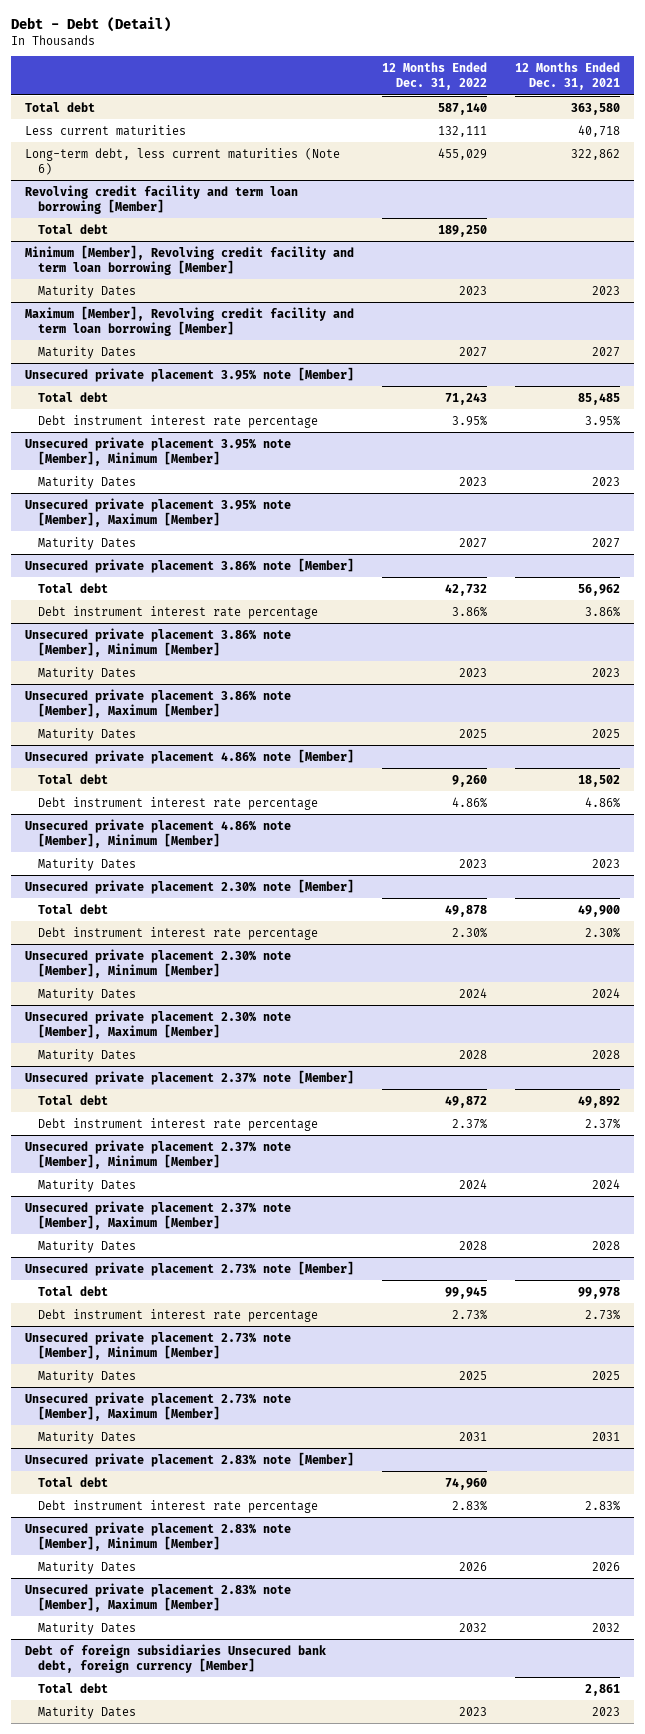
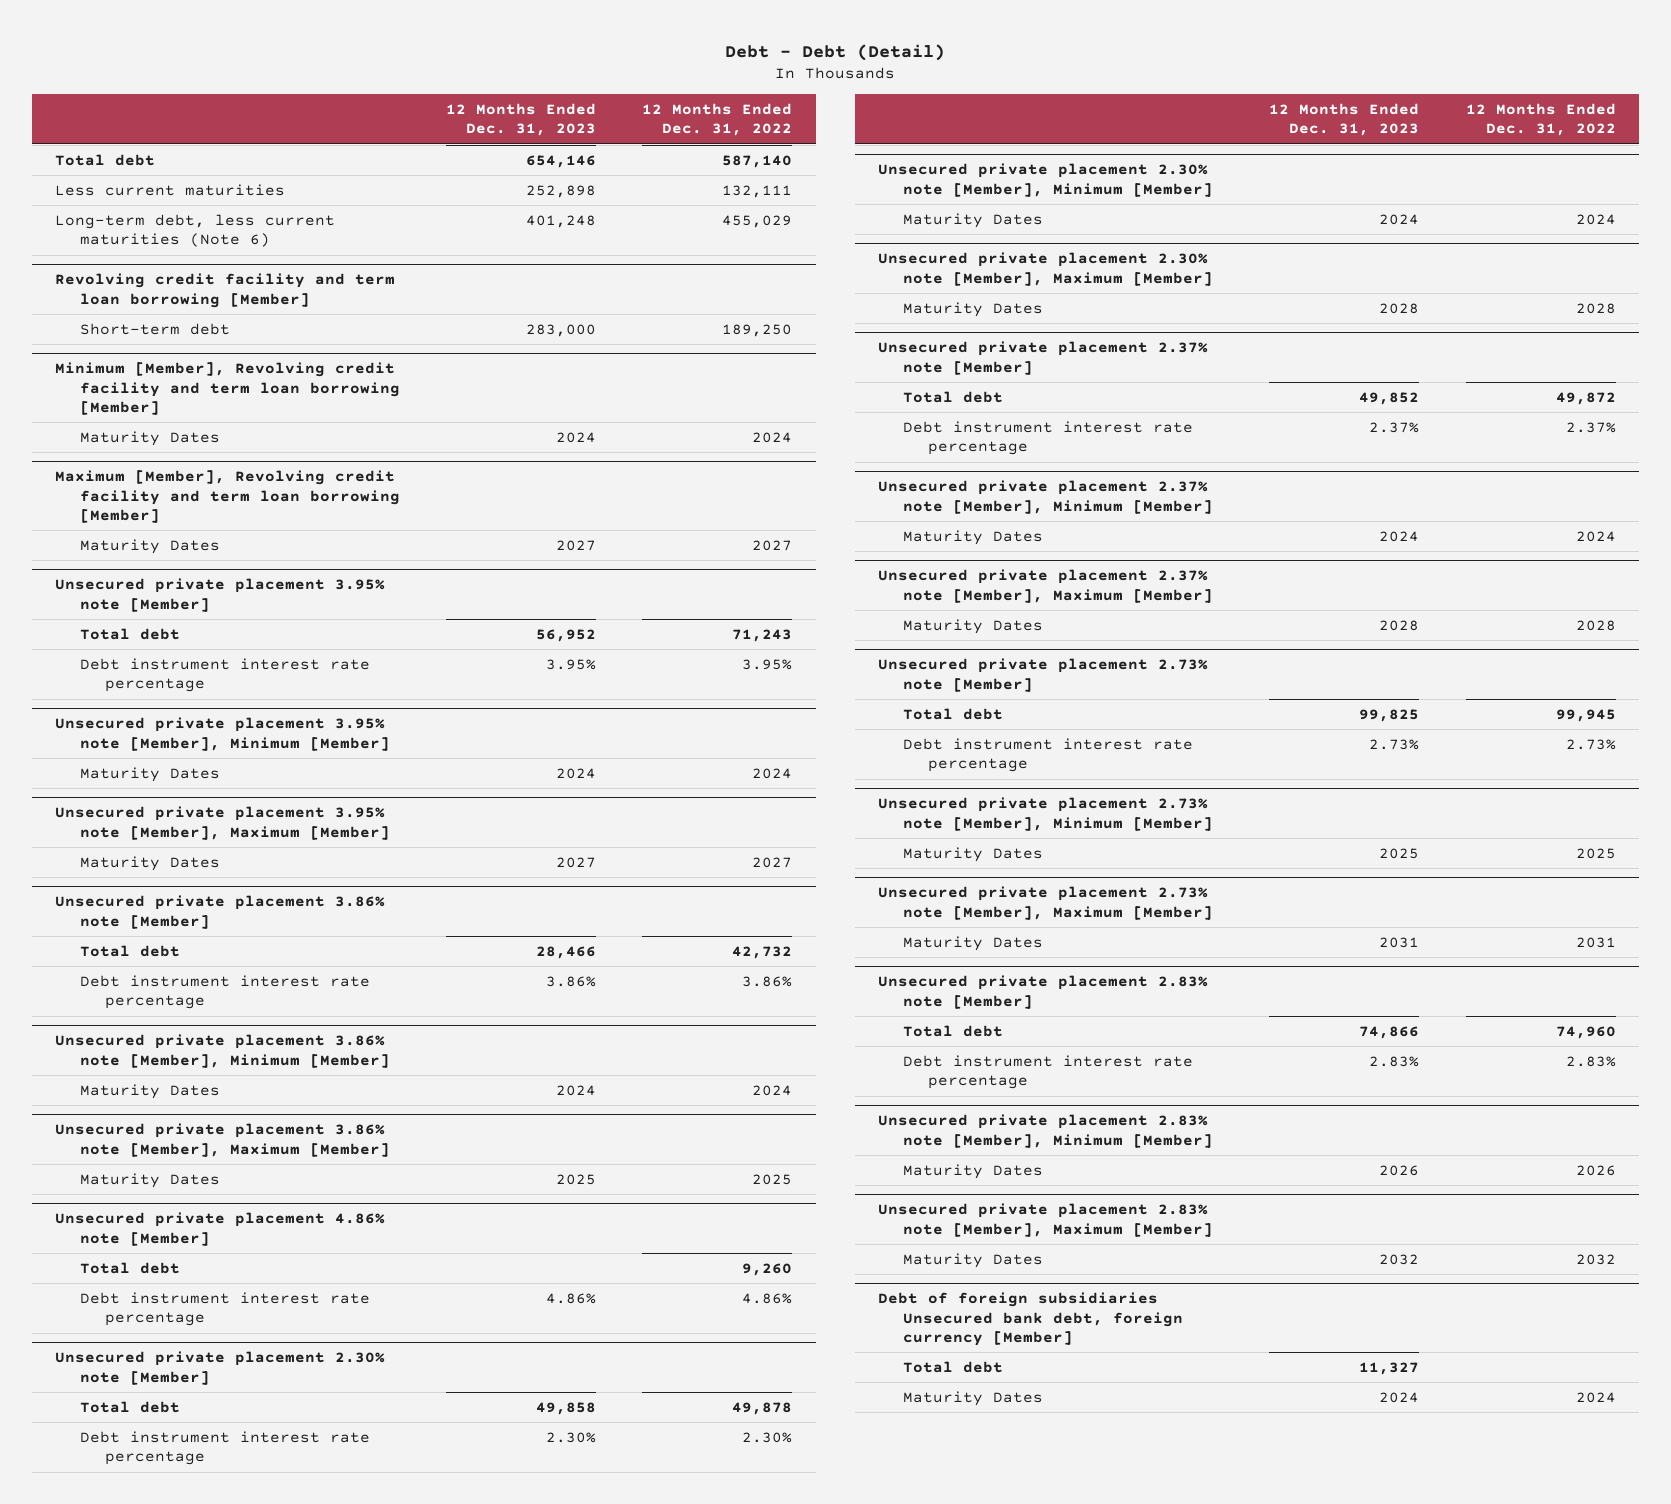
[515,62,621,91] 12 Months Ended Dec. 31, 2021 -> none
none -> [446,103,597,137] 12 Months Ended Dec. 31, 2023
[37,223,108,234] Total debt -> [79,322,230,335] Short-term debt
[458,285,487,295] 2023 -> [752,431,793,443] 2024
[458,476,487,486] 2023 -> [752,767,793,779] 2024
[458,667,487,677] 2023 -> [752,1084,793,1096] 2024
[24,818,291,848] Unsecured private placement 4.86% note [Member], Minimum [Member] -> none
[37,857,136,871] Maturity Dates -> none
[458,1706,487,1716] 2023 -> [1575,1391,1616,1403] 2024

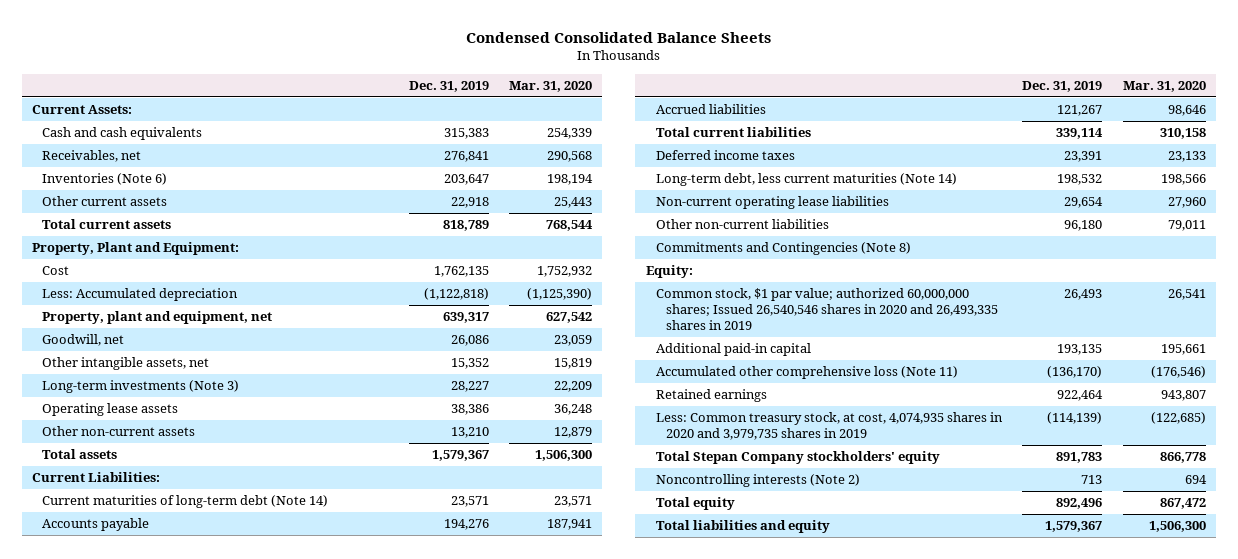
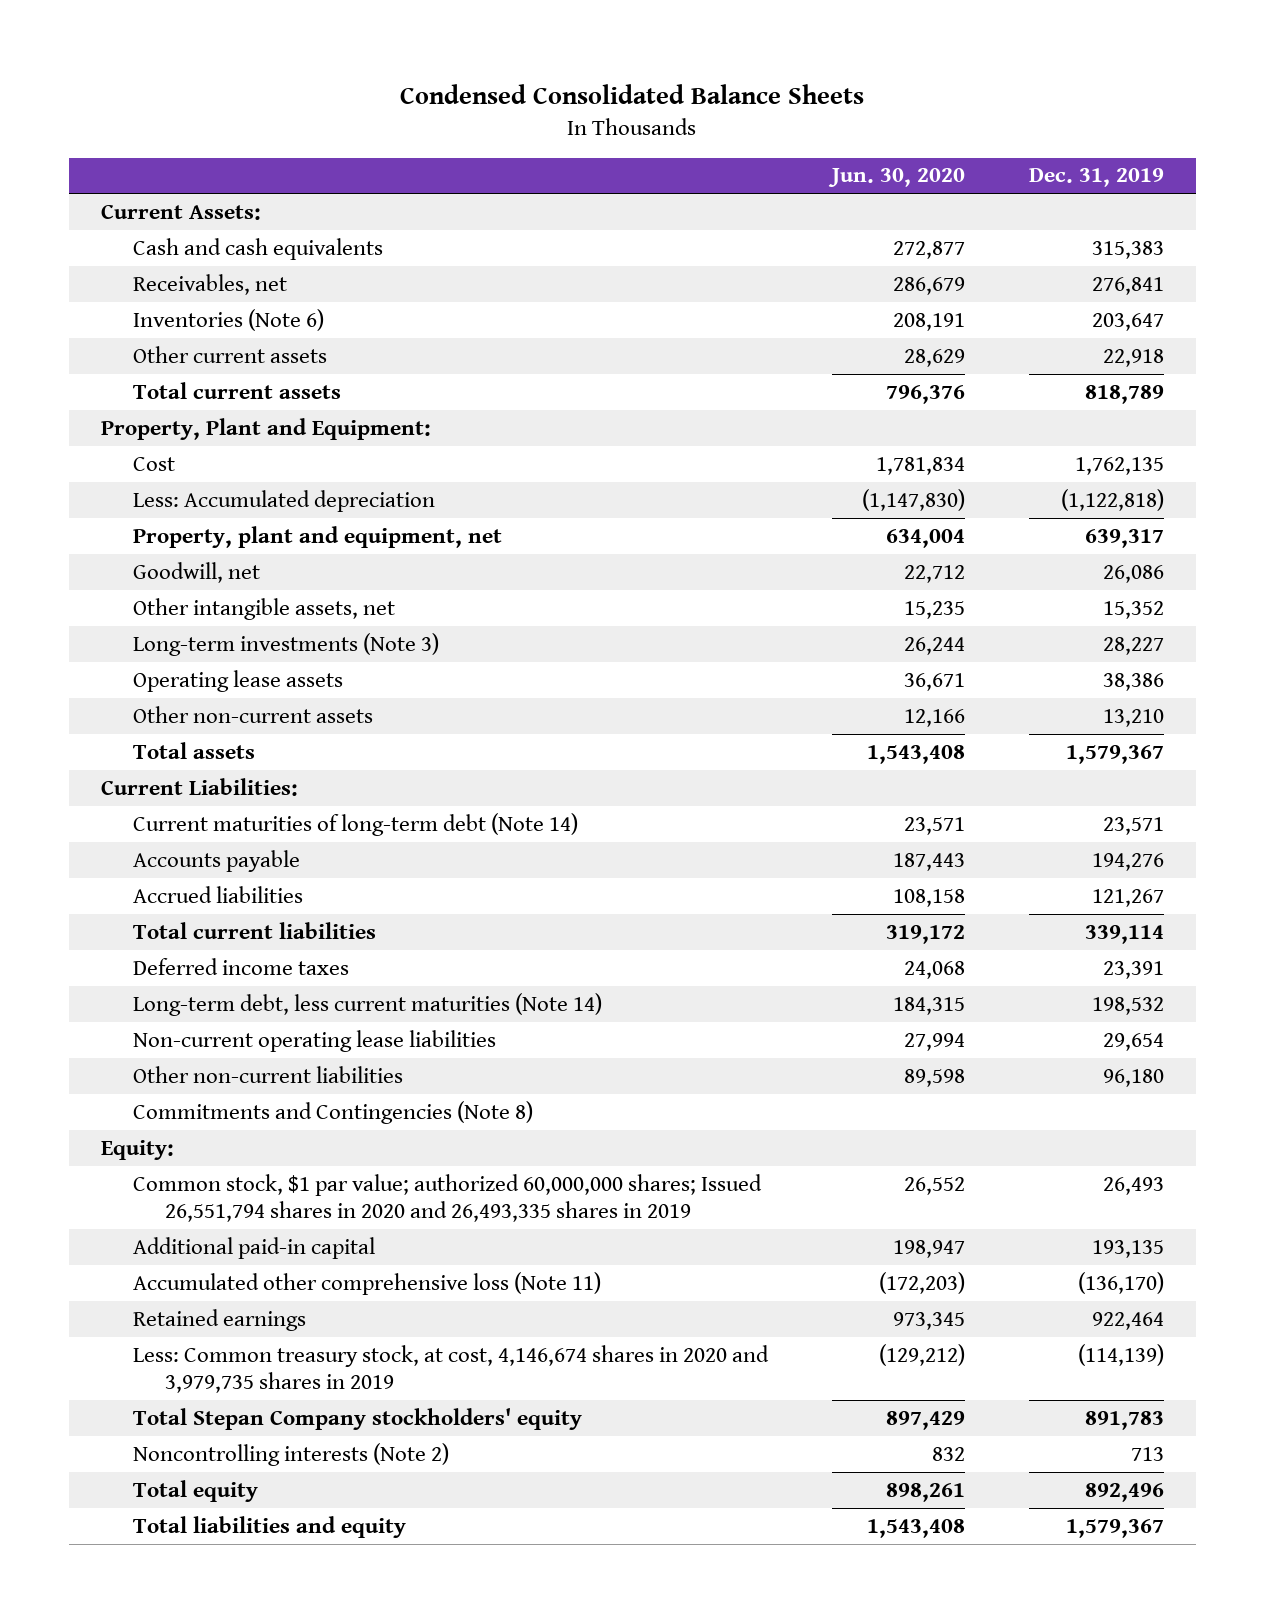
[509,80,593,92] Mar. 31, 2020 -> none
none -> [827,168,965,188] Jun. 30, 2020
[655,288,998,331] Common stock, $1 par value; authorized 60,000,000 shares; Issued 26,540,546 shares in 2020 and 26,493,335 shares in 2019 -> [132,1173,762,1222] Common stock, $1 par value; authorized 60,000,000 shares; Issued 26,551,794 shares in 2020 and 26,493,335 shares in 2019
[655,412,1003,441] Less: Common treasury stock, at cost, 4,074,935 shares in 2020 and 3,979,735 shares in 2019 -> [132,1344,769,1393] Less: Common treasury stock, at cost, 4,146,674 shares in 2020 and 3,979,735 shares in 2019

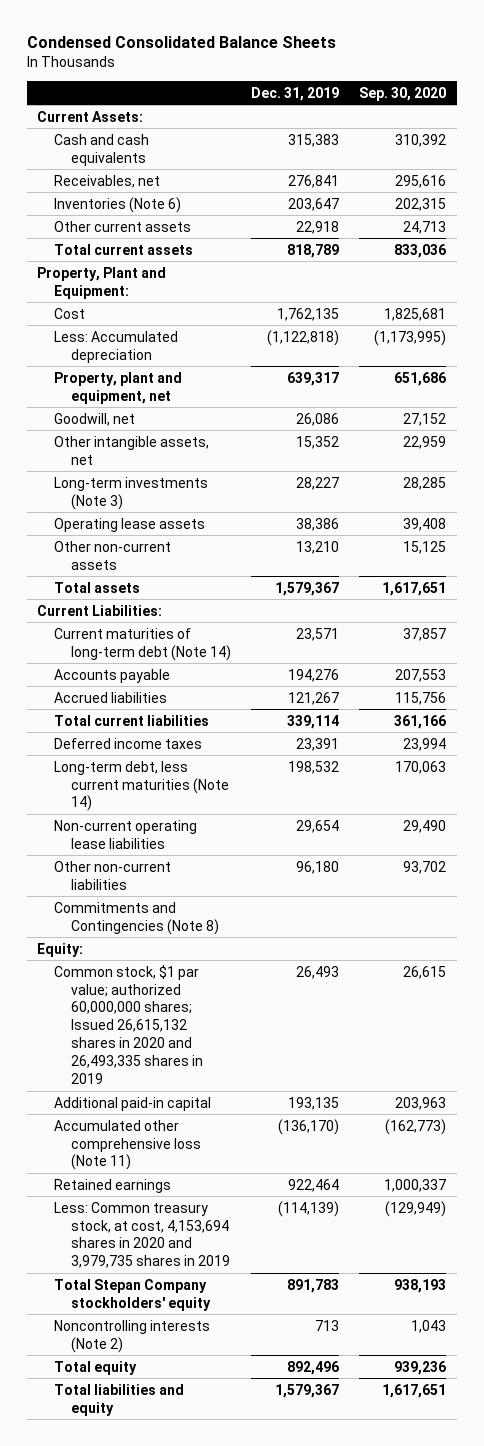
[827,168,965,188] Jun. 30, 2020 -> none
none -> [359,86,447,101] Sep. 30, 2020
[132,1173,762,1222] Common stock, $1 par value; authorized 60,000,000 shares; Issued 26,551,794 shares in 2020 and 26,493,335 shares in 2019 -> [53,964,203,1084] Common stock, $1 par value; authorized 60,000,000 shares; Issued 26,615,132 shares in 2020 and 26,493,335 shares in 2019
[132,1344,769,1393] Less: Common treasury stock, at cost, 4,146,674 shares in 2020 and 3,979,735 shares in 2019 -> [53,1201,230,1269] Less: Common treasury stock, at cost, 4,153,694 shares in 2020 and 3,979,735 shares in 2019

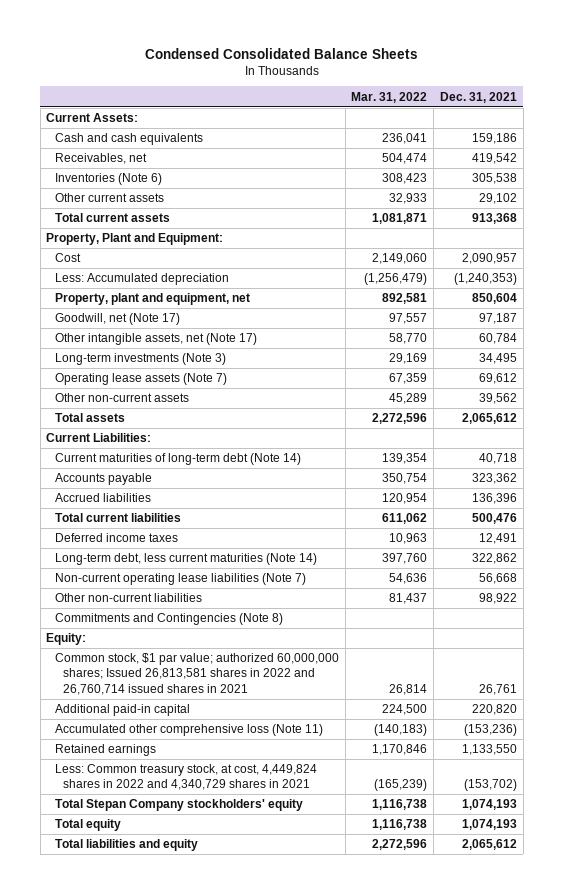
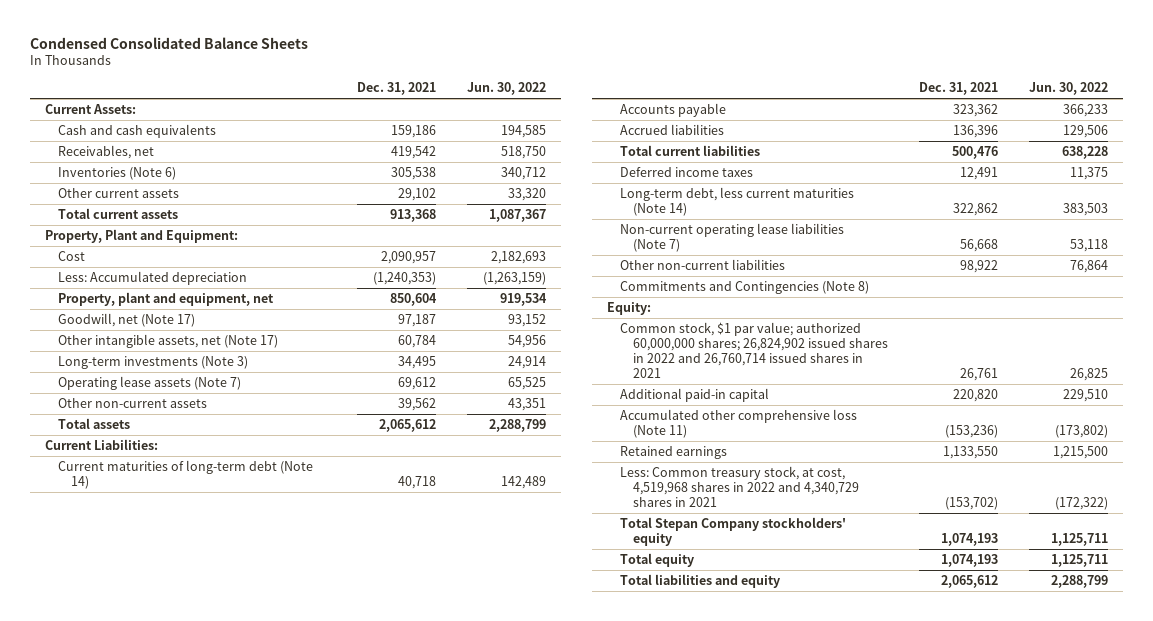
[351,91,428,103] Mar. 31, 2022 -> none
none -> [466,82,546,96] Jun. 30, 2022
[54,653,339,695] Common stock, $1 par value; authorized 60,000,000 shares; Issued 26,813,581 shares in 2022 and 26,760,714 issued shares in 2021 -> [620,321,889,378] Common stock, $1 par value; authorized 60,000,000 shares; 26,824,902 issued shares in 2022 and 26,760,714 issued shares in 2021
[54,764,317,791] Less: Common treasury stock, at cost, 4,449,824 shares in 2022 and 4,340,729 shares in 2021 -> [620,465,860,507] Less: Common treasury stock, at cost, 4,519,968 shares in 2022 and 4,340,729 shares in 2021

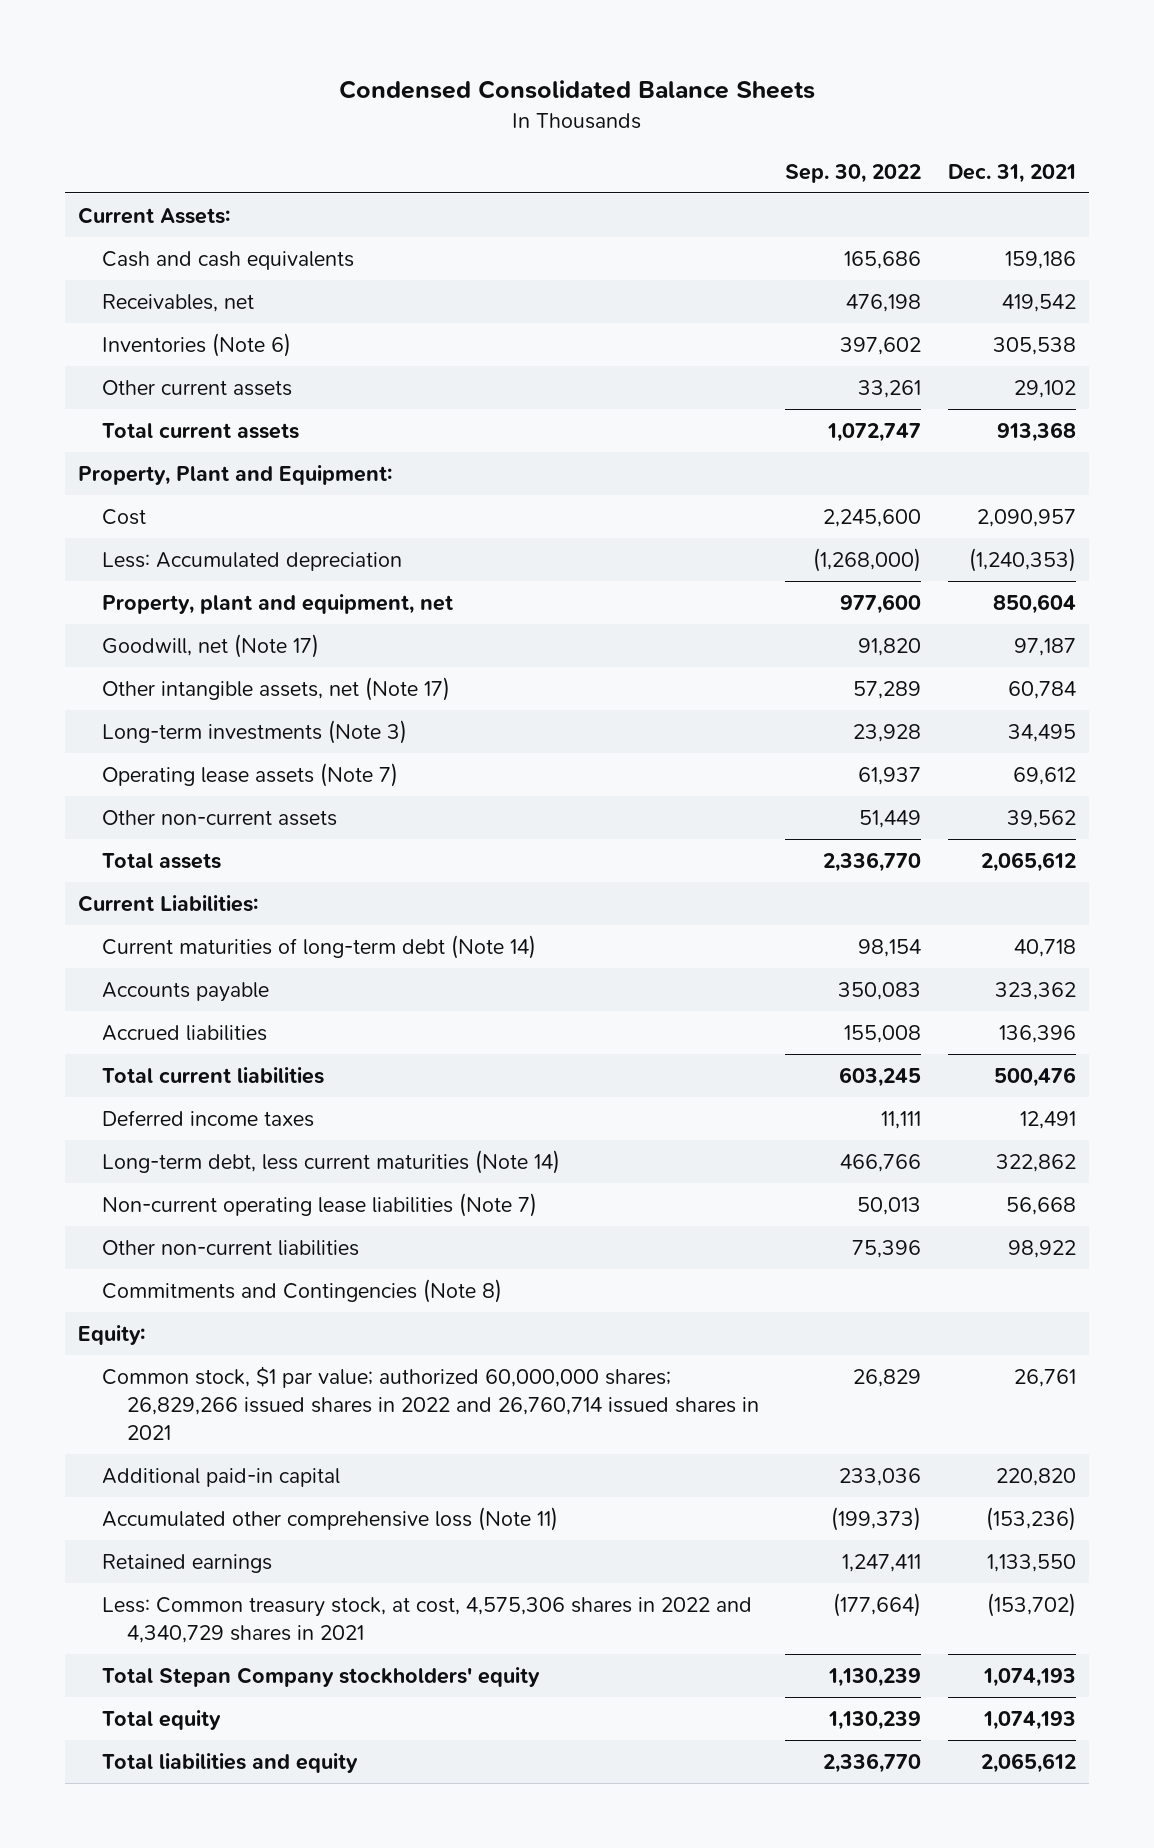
[466,82,546,96] Jun. 30, 2022 -> none
none -> [785,163,922,183] Sep. 30, 2022
[620,321,889,378] Common stock, $1 par value; authorized 60,000,000 shares; 26,824,902 issued shares in 2022 and 26,760,714 issued shares in 2021 -> [102,1366,759,1440] Common stock, $1 par value; authorized 60,000,000 shares; 26,829,266 issued shares in 2022 and 26,760,714 issued shares in 2021
[620,465,860,507] Less: Common treasury stock, at cost, 4,519,968 shares in 2022 and 4,340,729 shares in 2021 -> [102,1597,753,1643] Less: Common treasury stock, at cost, 4,575,306 shares in 2022 and 4,340,729 shares in 2021

